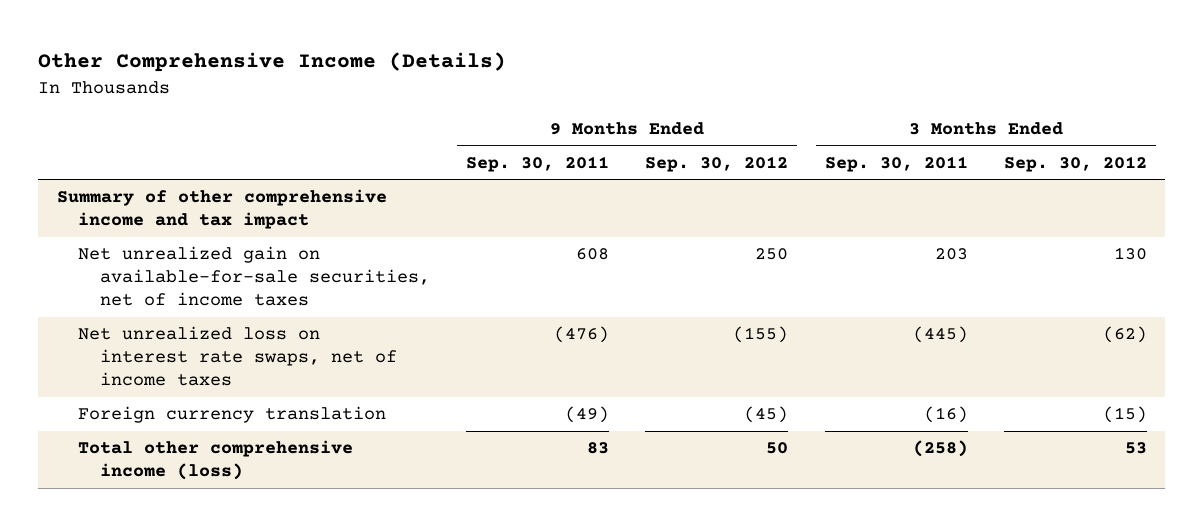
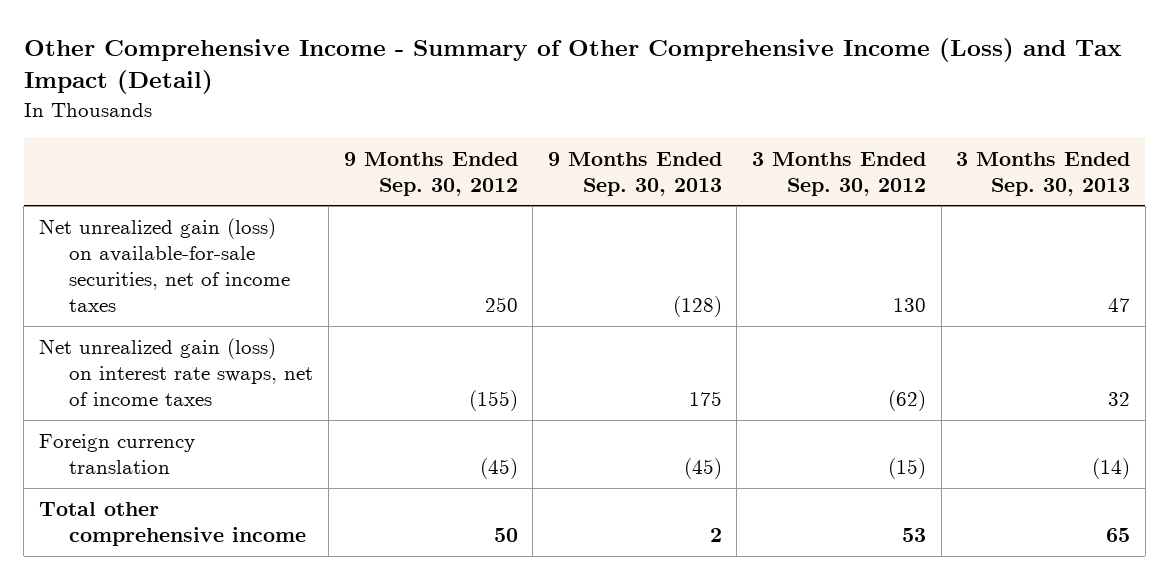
[38,52,507,73] Other Comprehensive Income (Details) -> [23,37,1122,95] Other Comprehensive Income - Summary of Other Comprehensive Income (Loss) and Tax Impact (Detail)
[466,155,610,172] Sep. 30, 2011 -> none
[824,155,968,172] Sep. 30, 2011 -> none
none -> [547,151,722,196] 9 Months Ended Sep. 30, 2013
none -> [956,151,1131,196] 3 Months Ended Sep. 30, 2013
[56,189,387,230] Summary of other comprehensive income and tax impact -> none
[78,246,430,307] Net unrealized gain on available-for-sale securities, net of income taxes -> [38,218,291,313] Net unrealized gain (loss) on available-for-sale securities, net of income taxes
[78,326,397,387] Net unrealized loss on interest rate swaps, net of income taxes -> [38,338,314,407] Net unrealized gain (loss) on interest rate swaps, net of income taxes
[78,440,354,481] Total other comprehensive income (loss) -> [38,502,307,547] Total other comprehensive income

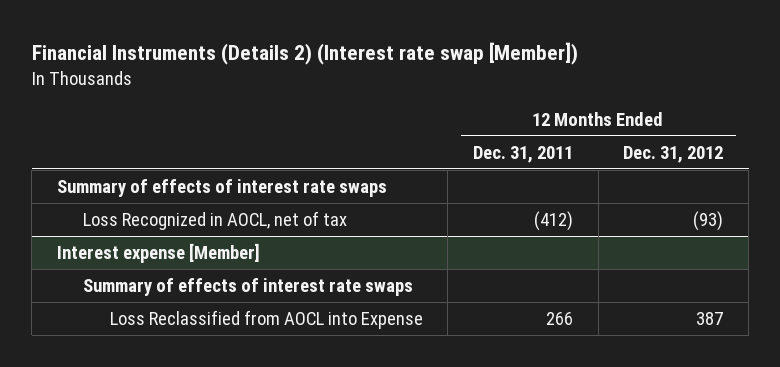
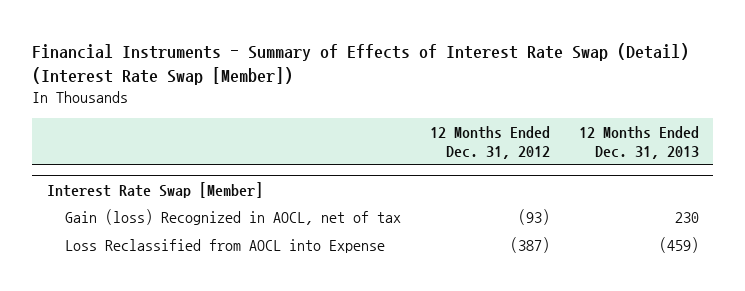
[31,41,578,65] Financial Instruments (Details 2) (Interest rate swap [Member]) -> [32,42,690,85] Financial Instruments - Summary of Effects of Interest Rate Swap (Detail) (Interest Rate Swap [Member])
[473,145,574,163] Dec. 31, 2011 -> none
none -> [578,125,699,160] 12 Months Ended Dec. 31, 2013
[56,178,387,197] Summary of effects of interest rate swaps -> none
[56,242,260,263] Interest expense [Member] -> none
[83,277,414,296] Summary of effects of interest rate swaps -> none
none -> [46,181,263,198] Interest Rate Swap [Member]
[83,210,348,230] Loss Recognized in AOCL, net of tax -> [65,208,402,225] Gain (loss) Recognized in AOCL, net of tax
[696,311,724,325] 387 -> [510,236,551,253] (387)

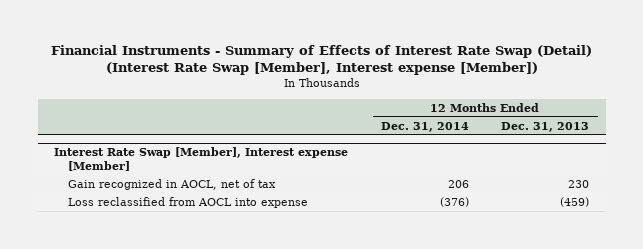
[32,42,690,85] Financial Instruments - Summary of Effects of Interest Rate Swap (Detail) (Interest Rate Swap [Member]) -> [50,44,592,76] Financial Instruments - Summary of Effects of Interest Rate Swap (Detail) (Interest Rate Swap [Member], Interest expense [Member])
[430,125,551,160] 12 Months Ended Dec. 31, 2012 -> none
none -> [380,121,469,132] Dec. 31, 2014
[46,181,263,198] Interest Rate Swap [Member] -> [54,147,349,172] Interest Rate Swap [Member], Interest expense [Member]
[65,208,402,225] Gain (loss) Recognized in AOCL, net of tax -> [68,179,277,191] Gain recognized in AOCL, net of tax
[65,238,386,253] Loss Reclassified from AOCL into Expense -> [68,197,309,209] Loss reclassified from AOCL into expense

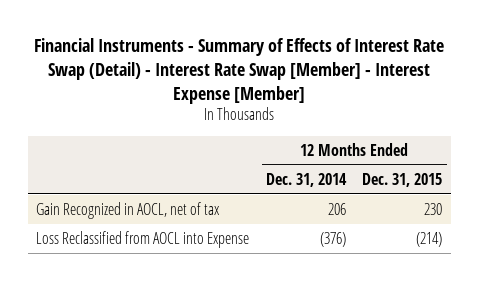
[50,44,592,76] Financial Instruments - Summary of Effects of Interest Rate Swap (Detail) (Interest Rate Swap [Member], Interest expense [Member]) -> [34,38,445,104] Financial Instruments - Summary of Effects of Interest Rate Swap (Detail) - Interest Rate Swap [Member] - Interest Expense [Member]
[501,121,590,132] Dec. 31, 2013 -> none
none -> [362,172,443,187] Dec. 31, 2015
[54,147,349,172] Interest Rate Swap [Member], Interest expense [Member] -> none
[68,179,277,191] Gain recognized in AOCL, net of tax -> [36,202,221,220] Gain Recognized in AOCL, net of tax
[68,197,309,209] Loss reclassified from AOCL into expense -> [36,231,250,249] Loss Reclassified from AOCL into Expense

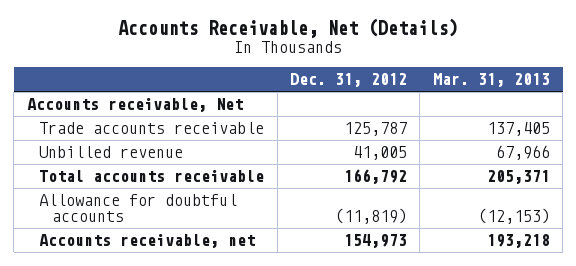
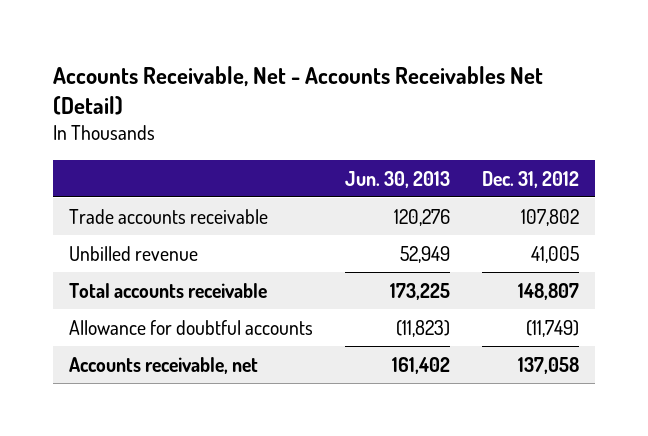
[118,17,459,38] Accounts Receivable, Net (Details) -> [53,65,544,116] Accounts Receivable, Net - Accounts Receivables Net (Detail)
[432,73,550,88] Mar. 31, 2013 -> none
none -> [345,170,451,188] Jun. 30, 2013
[26,98,243,113] Accounts receivable, Net -> none
[343,122,407,137] 125,787 -> [521,208,580,226] 107,802
[343,169,407,185] 166,792 -> [518,282,580,300] 148,807
[334,208,407,225] (11,819) -> [526,319,580,337] (11,749)
[343,234,407,249] 154,973 -> [518,356,580,374] 137,058

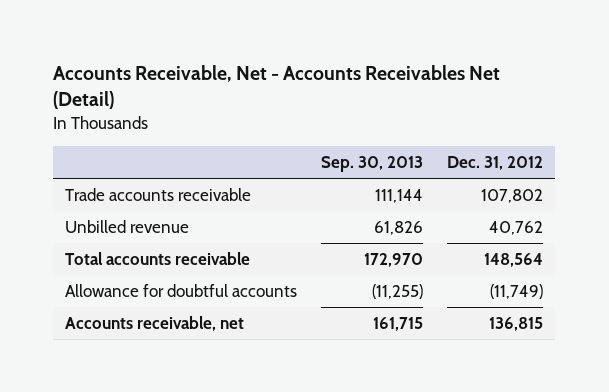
[345,170,451,188] Jun. 30, 2013 -> none
none -> [321,155,424,172] Sep. 30, 2013
[531,245,580,263] 41,005 -> [489,221,544,236] 40,762
[518,282,580,300] 148,807 -> [484,253,544,268] 148,564
[518,356,580,374] 137,058 -> [489,317,544,332] 136,815

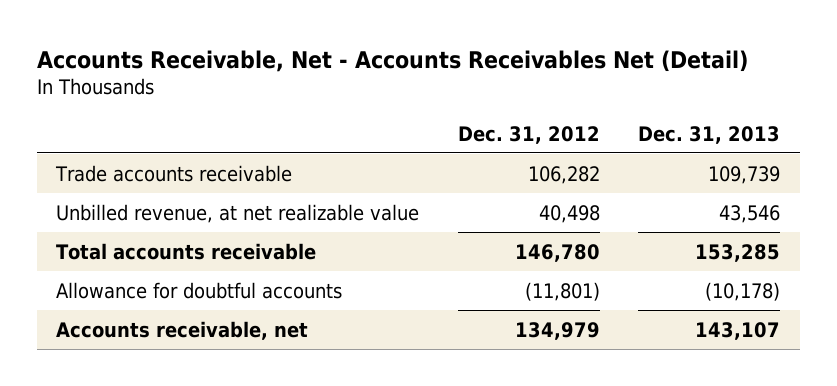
[321,155,424,172] Sep. 30, 2013 -> none
none -> [638,125,781,144] Dec. 31, 2013
[481,189,544,204] 107,802 -> [527,165,600,184] 106,282
[65,220,190,234] Unbilled revenue -> [56,203,420,223] Unbilled revenue, at net realizable value
[489,221,544,236] 40,762 -> [538,204,600,223] 40,498
[484,253,544,268] 148,564 -> [514,243,600,262] 146,780
[490,284,544,300] (11,749) -> [524,281,600,301] (11,801)
[489,317,544,332] 136,815 -> [514,321,600,340] 134,979

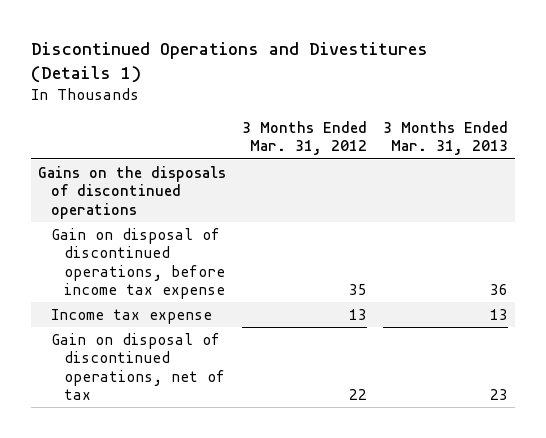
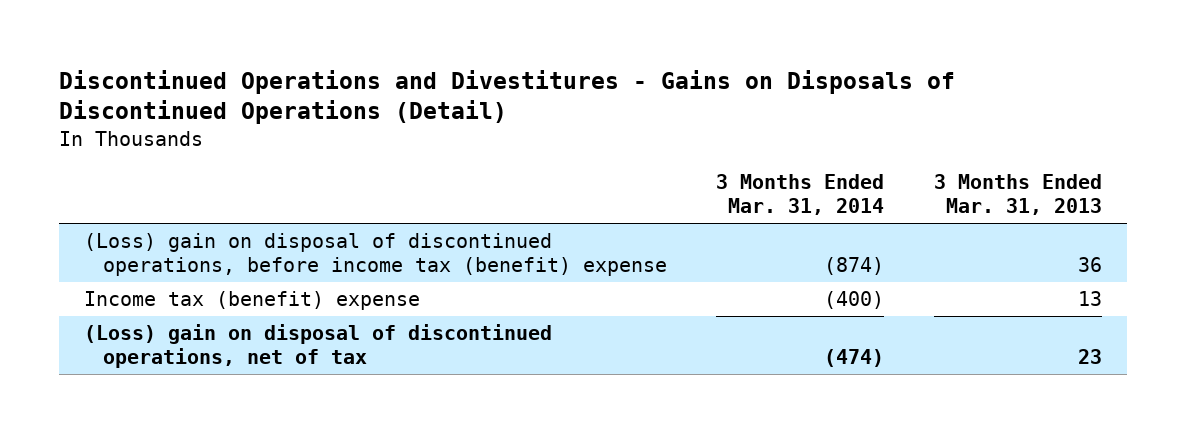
[30,41,428,83] Discontinued Operations and Divestitures (Details 1) -> [59,70,956,125] Discontinued Operations and Divestitures - Gains on Disposals of Discontinued Operations (Detail)
[242,121,368,156] 3 Months Ended Mar. 31, 2012 -> none
none -> [716,173,885,216] 3 Months Ended Mar. 31, 2014
[38,165,227,219] Gains on the disposals of discontinued operations -> none
[51,227,226,300] Gain on disposal of discontinued operations, before income tax expense -> [83,232,667,277] (Loss) gain on disposal of discontinued operations, before income tax (benefit) expense
[51,308,213,324] Income tax expense -> [83,290,420,310] Income tax (benefit) expense
[51,332,226,401] Gain on disposal of discontinued operations, net of tax -> [83,323,552,369] (Loss) gain on disposal of discontinued operations, net of tax

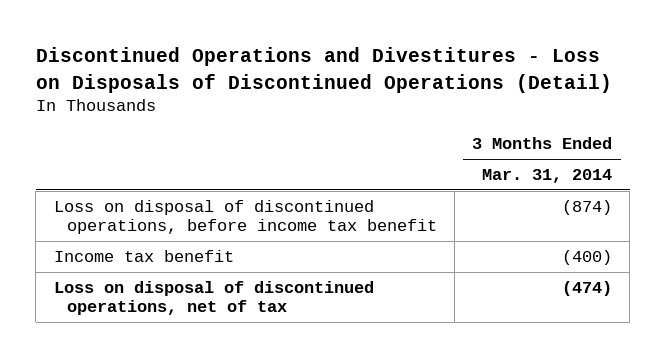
[59,70,956,125] Discontinued Operations and Divestitures - Gains on Disposals of Discontinued Operations (Detail) -> [35,47,612,93] Discontinued Operations and Divestitures - Loss on Disposals of Discontinued Operations (Detail)
[933,173,1102,216] 3 Months Ended Mar. 31, 2013 -> none
[83,232,667,277] (Loss) gain on disposal of discontinued operations, before income tax (benefit) expense -> [53,199,437,235] Loss on disposal of discontinued operations, before income tax benefit
[83,290,420,310] Income tax (benefit) expense -> [53,249,234,262] Income tax benefit
[83,323,552,369] (Loss) gain on disposal of discontinued operations, net of tax -> [53,280,374,316] Loss on disposal of discontinued operations, net of tax

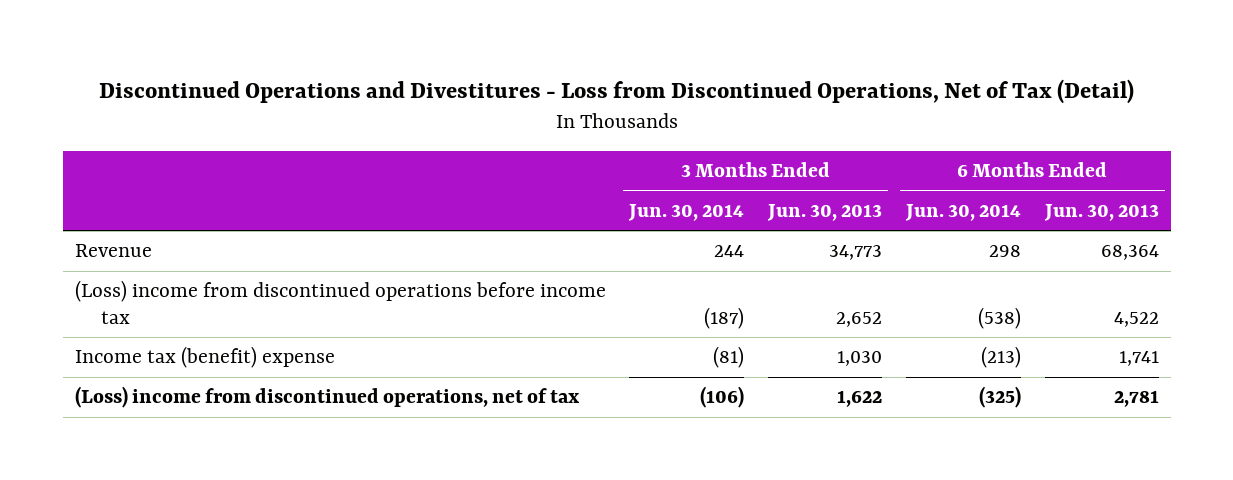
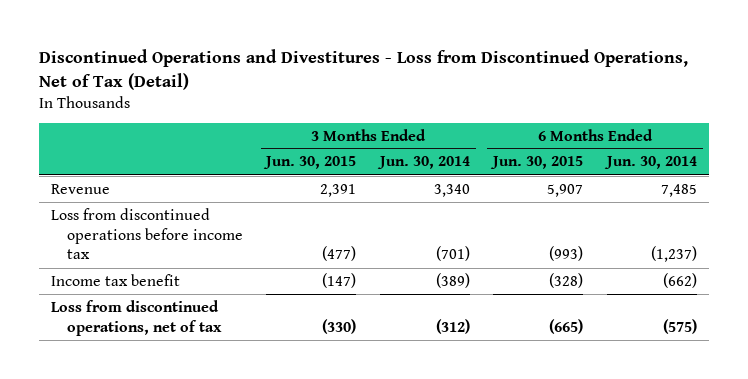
[767,204,883,222] Jun. 30, 2013 -> none
[1043,204,1159,222] Jun. 30, 2013 -> none
none -> [263,156,357,170] Jun. 30, 2015
none -> [490,156,584,170] Jun. 30, 2015
[714,245,745,258] 244 -> [433,183,470,197] 3,340
[988,245,1021,258] 298 -> [660,183,697,197] 7,485
[74,280,606,325] (Loss) income from discontinued operations before income tax -> [50,207,243,260] Loss from discontinued operations before income tax
[704,307,745,330] (187) -> [435,246,470,262] (701)
[977,307,1021,330] (538) -> [650,246,697,263] (1,237)
[74,346,335,369] Income tax (benefit) expense -> [50,273,180,286] Income tax benefit
[713,346,745,369] (81) -> [435,272,470,288] (389)
[980,346,1021,369] (213) -> [662,272,697,288] (662)
[74,386,580,409] (Loss) income from discontinued operations, net of tax -> [50,299,222,336] Loss from discontinued operations, net of tax
[700,386,745,409] (106) -> [435,318,470,334] (312)
[978,386,1021,409] (325) -> [662,318,697,334] (575)

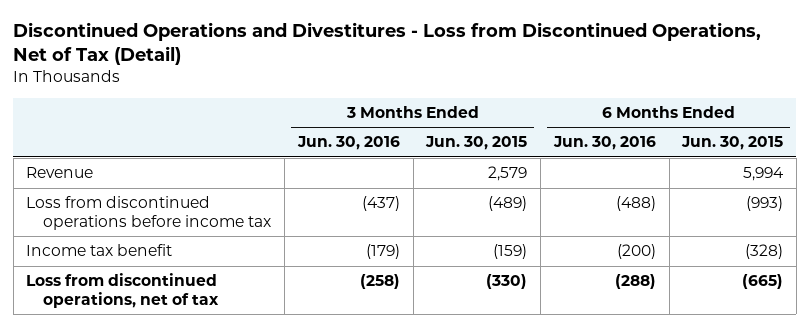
[376,156,470,170] Jun. 30, 2014 -> none
[603,156,697,170] Jun. 30, 2014 -> none
none -> [296,136,400,151] Jun. 30, 2016
none -> [552,136,656,151] Jun. 30, 2016
[320,183,357,197] 2,391 -> [488,166,528,182] 2,579
[547,183,584,197] 5,907 -> [743,167,785,182] 5,994
[322,246,357,262] (477) -> [488,196,528,212] (489)
[322,272,357,288] (147) -> [493,244,528,260] (159)

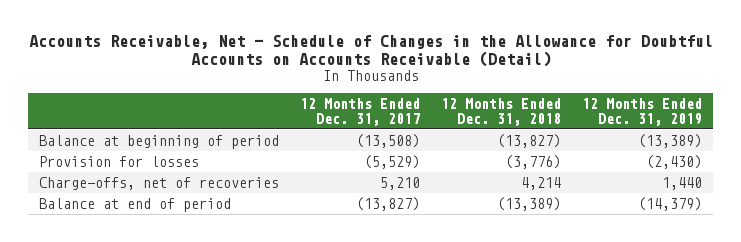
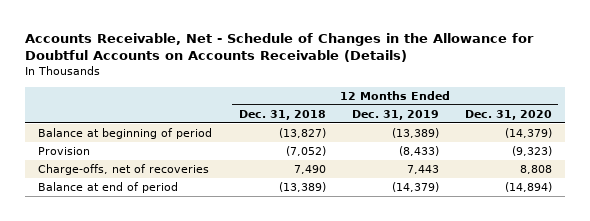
[28,34,713,68] Accounts Receivable, Net - Schedule of Changes in the Allowance for Doubtful Accounts on Accounts Receivable (Detail) -> [25,32,535,63] Accounts Receivable, Net - Schedule of Changes in the Allowance for Doubtful Accounts on Accounts Receivable (Details)
[299,97,420,126] 12 Months Ended Dec. 31, 2017 -> none
none -> [464,110,552,121] Dec. 31, 2020
[38,155,199,167] Provision for losses -> [38,147,91,156] Provision
[505,154,562,169] (3,776) -> [285,146,326,157] (7,052)
[646,154,703,169] (2,430) -> [398,146,439,157] (8,433)
[521,176,562,190] 4,214 -> [293,165,326,175] 7,490
[662,176,703,190] 1,440 -> [406,165,439,175] 7,443

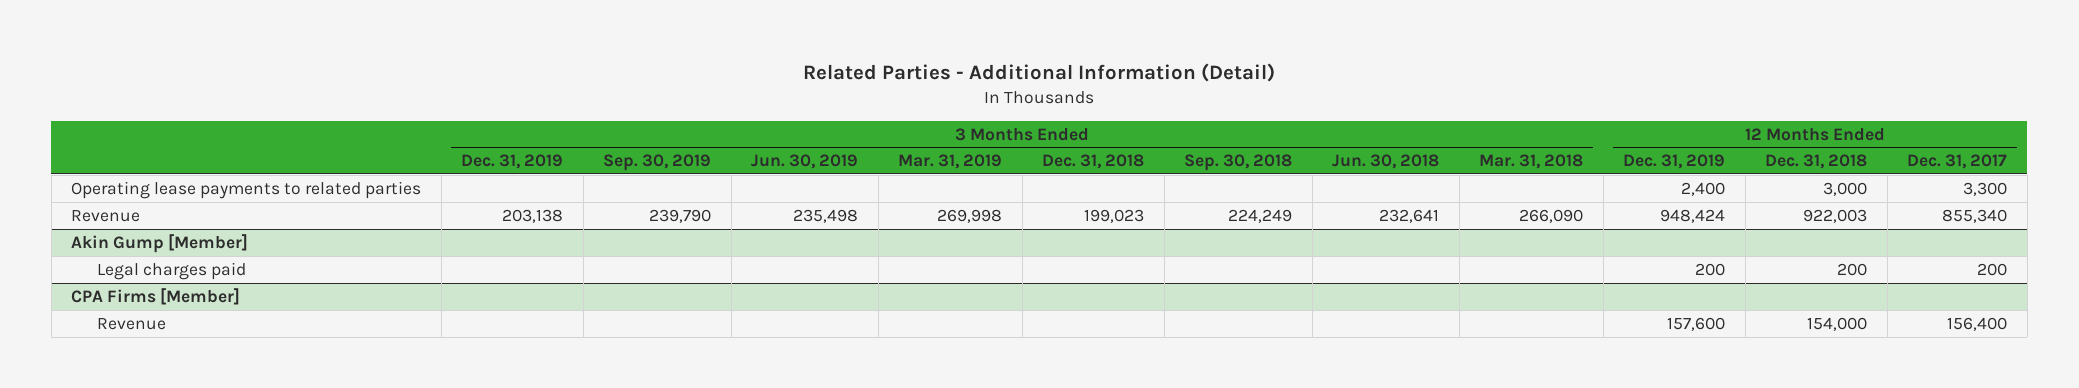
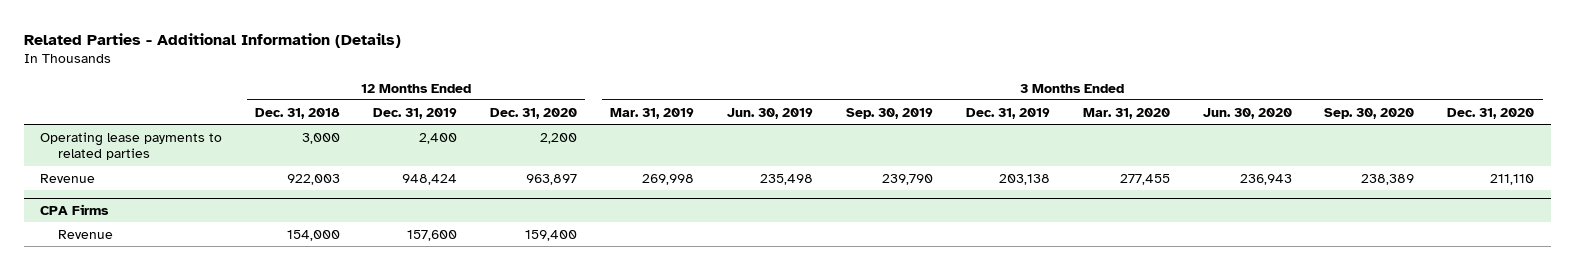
[803,63,1276,83] Related Parties - Additional Information (Detail) -> [23,32,401,48] Related Parties - Additional Information (Details)
[1042,154,1145,170] Dec. 31, 2018 -> none
[1184,154,1293,172] Sep. 30, 2018 -> none
[1332,154,1440,170] Jun. 30, 2018 -> none
[1479,154,1584,170] Mar. 31, 2018 -> none
[1907,154,2008,170] Dec. 31, 2017 -> none
none -> [490,107,578,119] Dec. 31, 2020
none -> [1082,107,1170,119] Mar. 31, 2020
none -> [1202,107,1292,119] Jun. 30, 2020
none -> [1324,107,1415,119] Sep. 30, 2020
none -> [1447,107,1535,119] Dec. 31, 2020
[71,233,249,253] Akin Gump [Member] -> none
[97,261,247,280] Legal charges paid -> none
[71,287,241,305] CPA Firms [Member] -> [40,203,110,215] CPA Firms

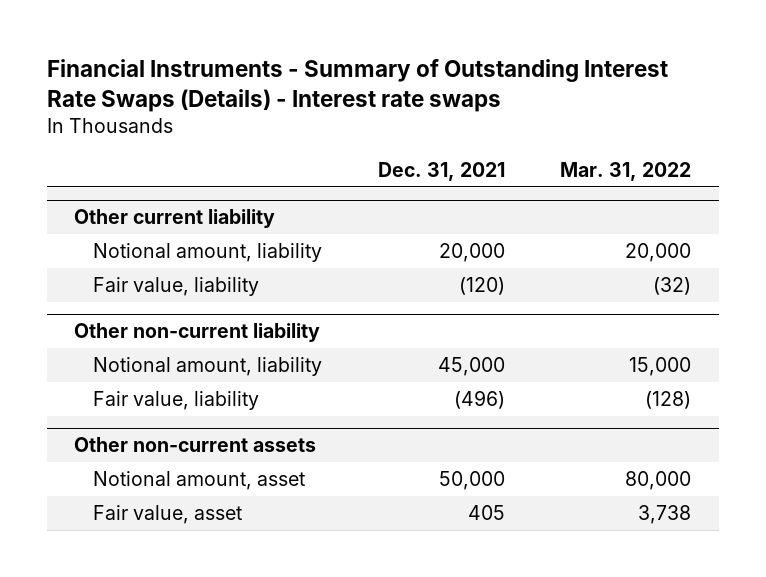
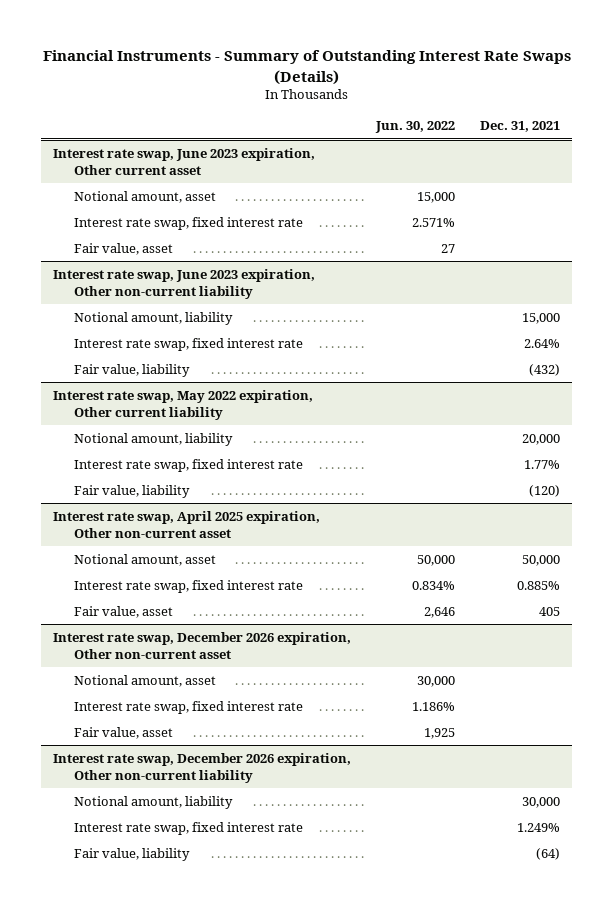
[46,58,668,113] Financial Instruments - Summary of Outstanding Interest Rate Swaps (Details) - Interest rate swaps -> [42,50,571,85] Financial Instruments - Summary of Outstanding Interest Rate Swaps (Details)
[560,161,692,181] Mar. 31, 2022 -> none
none -> [375,121,456,134] Jun. 30, 2022
[74,209,276,229] Other current liability -> none
none -> [53,147,316,175] Interest rate swap, June 2023 expiration, Other current asset
none -> [73,190,216,203] Notional amount, asset
none -> [73,216,303,230] Interest rate swap, fixed interest rate
none -> [73,242,173,255] Fair value, asset
none -> [53,268,316,299] Interest rate swap, June 2023 expiration, Other non-current liability
none -> [73,311,233,325] Notional amount, liability
none -> [73,337,303,351] Interest rate swap, fixed interest rate
none -> [73,363,190,377] Fair value, liability
none -> [53,389,314,420] Interest rate swap, May 2022 expiration, Other current liability
none -> [73,458,303,472] Interest rate swap, fixed interest rate
[74,323,321,343] Other non-current liability -> none
[92,357,322,377] Notional amount, liability -> none
[92,391,259,411] Fair value, liability -> none
[74,437,317,453] Other non-current assets -> none
none -> [53,510,321,538] Interest rate swap, April 2025 expiration, Other non-current asset
none -> [73,579,303,593] Interest rate swap, fixed interest rate
none -> [53,631,352,659] Interest rate swap, December 2026 expiration, Other non-current asset
none -> [73,674,216,687] Notional amount, asset
none -> [73,700,303,714] Interest rate swap, fixed interest rate
none -> [73,726,173,739] Fair value, asset
none -> [53,752,352,783] Interest rate swap, December 2026 expiration, Other non-current liability
none -> [73,795,233,809] Notional amount, liability
none -> [73,821,303,835] Interest rate swap, fixed interest rate
none -> [73,847,190,861] Fair value, liability

